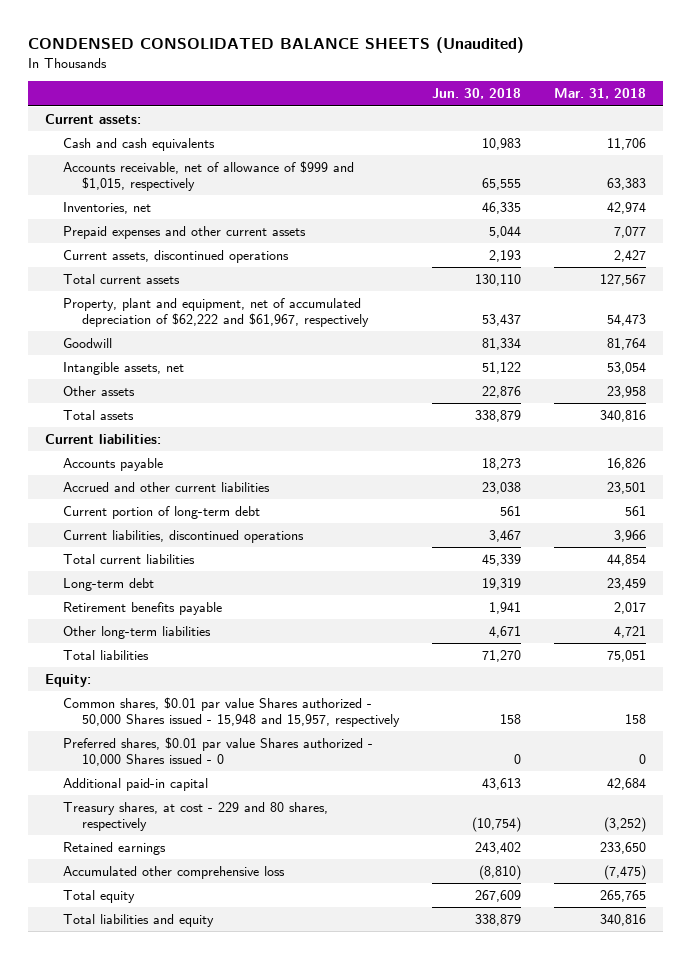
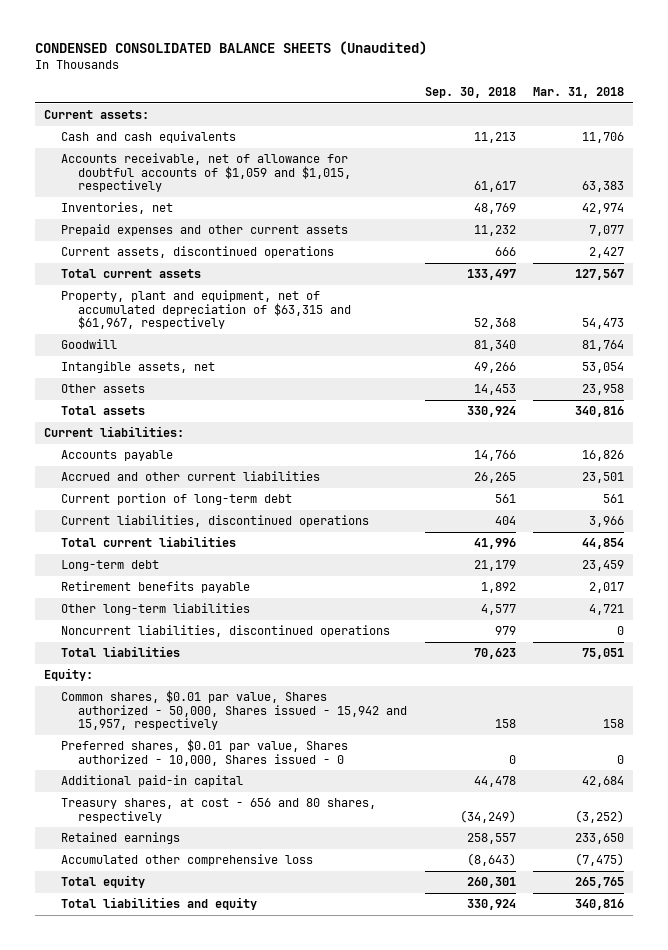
[432,88,522,100] Jun. 30, 2018 -> none
none -> [424,87,516,99] Sep. 30, 2018
[63,160,355,192] Accounts receivable, net of allowance of $999 and $1,015, respectively -> [61,153,352,193] Accounts receivable, net of allowance for doubtful accounts of $1,059 and $1,015, respectively
[63,297,369,328] Property, plant and equipment, net of accumulated depreciation of $62,222 and $61,967, respectively -> [61,290,352,330] Property, plant and equipment, net of accumulated depreciation of $63,315 and $61,967, respectively
none -> [61,625,391,638] Noncurrent liabilities, discontinued operations
[63,696,400,728] Common shares, $0.01 par value Shares authorized - 50,000 Shares issued - 15,948 and 15,957, respectively -> [61,690,408,731] Common shares, $0.01 par value, Shares authorized - 50,000, Shares issued - 15,942 and 15,957, respectively
[63,736,374,767] Preferred shares, $0.01 par value Shares authorized - 10,000 Shares issued - 0 -> [61,739,349,766] Preferred shares, $0.01 par value, Shares authorized - 10,000, Shares issued - 0
[63,801,329,832] Treasury shares, at cost - 229 and 80 shares, respectively -> [61,798,377,823] Treasury shares, at cost - 656 and 80 shares, respectively

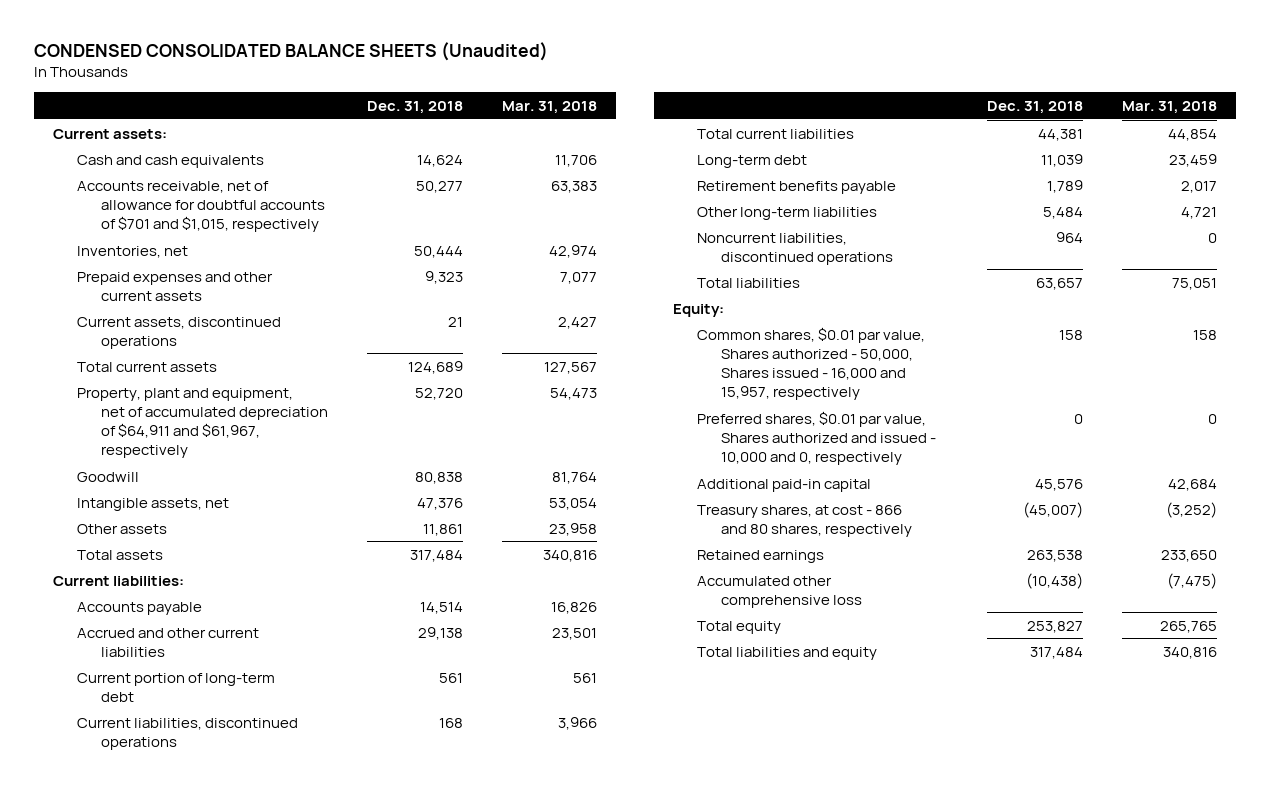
[424,87,516,99] Sep. 30, 2018 -> none
none -> [366,100,463,114] Dec. 31, 2018
[61,153,352,193] Accounts receivable, net of allowance for doubtful accounts of $1,059 and $1,015, respectively -> [76,180,325,233] Accounts receivable, net of allowance for doubtful accounts of $701 and $1,015, respectively
[61,290,352,330] Property, plant and equipment, net of accumulated depreciation of $63,315 and $61,967, respectively -> [76,387,328,459] Property, plant and equipment, net of accumulated depreciation of $64,911 and $61,967, respectively
[61,690,408,731] Common shares, $0.01 par value, Shares authorized - 50,000, Shares issued - 15,942 and 15,957, respectively -> [696,326,925,401] Common shares, $0.01 par value, Shares authorized - 50,000, Shares issued - 16,000 and 15,957, respectively
[61,739,349,766] Preferred shares, $0.01 par value, Shares authorized - 10,000, Shares issued - 0 -> [696,410,936,466] Preferred shares, $0.01 par value, Shares authorized and issued - 10,000 and 0, respectively
[61,798,377,823] Treasury shares, at cost - 656 and 80 shares, respectively -> [696,504,912,537] Treasury shares, at cost - 866 and 80 shares, respectively

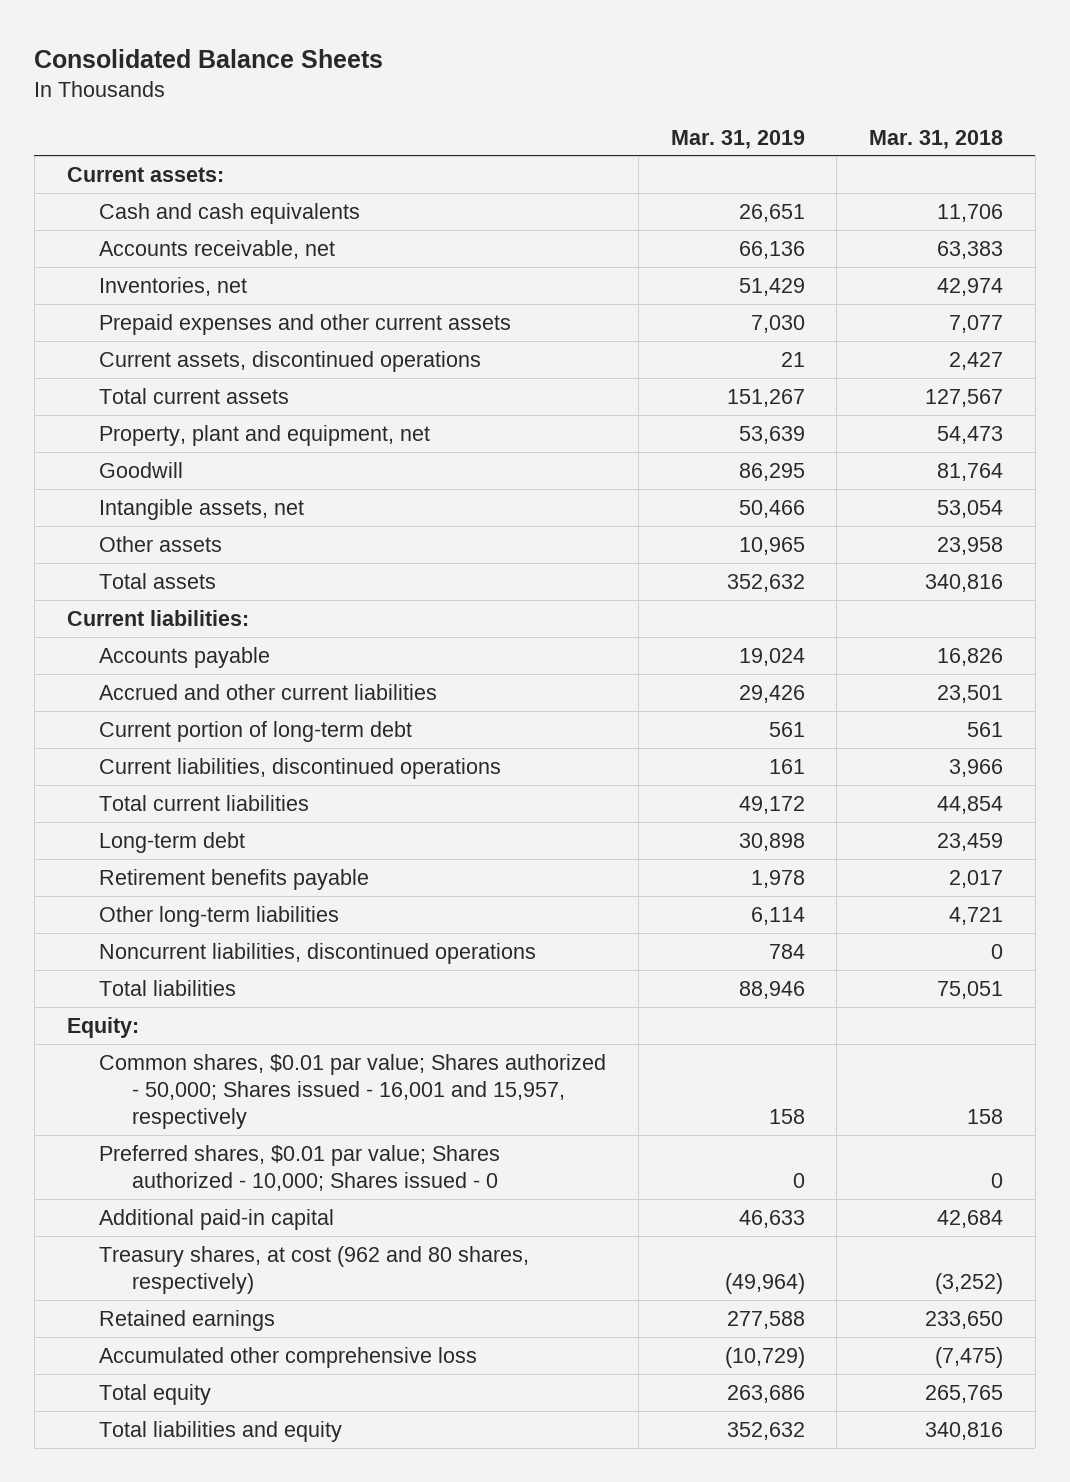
[33,42,548,62] CONDENSED CONSOLIDATED BALANCE SHEETS (Unaudited) -> [34,49,384,69] Consolidated Balance Sheets
[366,100,463,114] Dec. 31, 2018 -> none
none -> [670,129,805,149] Mar. 31, 2019
[76,180,325,233] Accounts receivable, net of allowance for doubtful accounts of $701 and $1,015, respectively -> [99,239,336,259] Accounts receivable, net
[76,387,328,459] Property, plant and equipment, net of accumulated depreciation of $64,911 and $61,967, respectively -> [99,424,431,446] Property, plant and equipment, net
[696,326,925,401] Common shares, $0.01 par value, Shares authorized - 50,000, Shares issued - 16,000 and 15,957, respectively -> [99,1053,607,1129] Common shares, $0.01 par value; Shares authorized - 50,000; Shares issued - 16,001 and 15,957, respectively
[696,410,936,466] Preferred shares, $0.01 par value, Shares authorized and issued - 10,000 and 0, respectively -> [99,1144,501,1191] Preferred shares, $0.01 par value; Shares authorized - 10,000; Shares issued - 0
[696,504,912,537] Treasury shares, at cost - 866 and 80 shares, respectively -> [99,1245,530,1294] Treasury shares, at cost (962 and 80 shares, respectively)

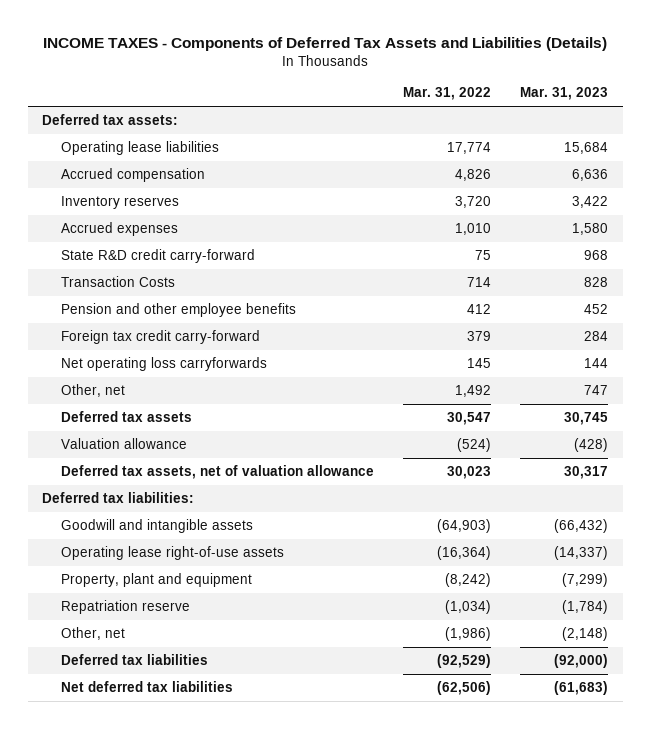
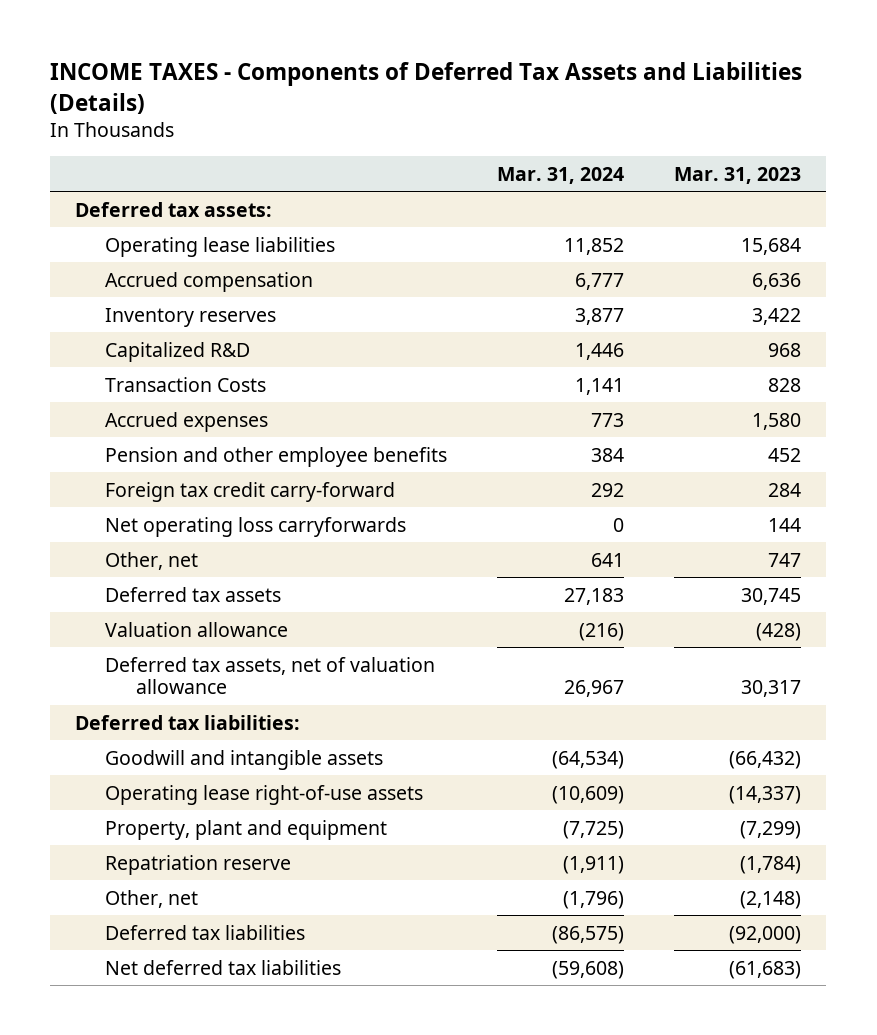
[402,87,491,101] Mar. 31, 2022 -> none
none -> [497,166,625,184] Mar. 31, 2024
[60,248,255,263] State R&D credit carry-forward -> [105,341,251,362] Capitalized R&D
[60,221,178,236] Accrued expenses -> [105,411,269,432] Accrued expenses

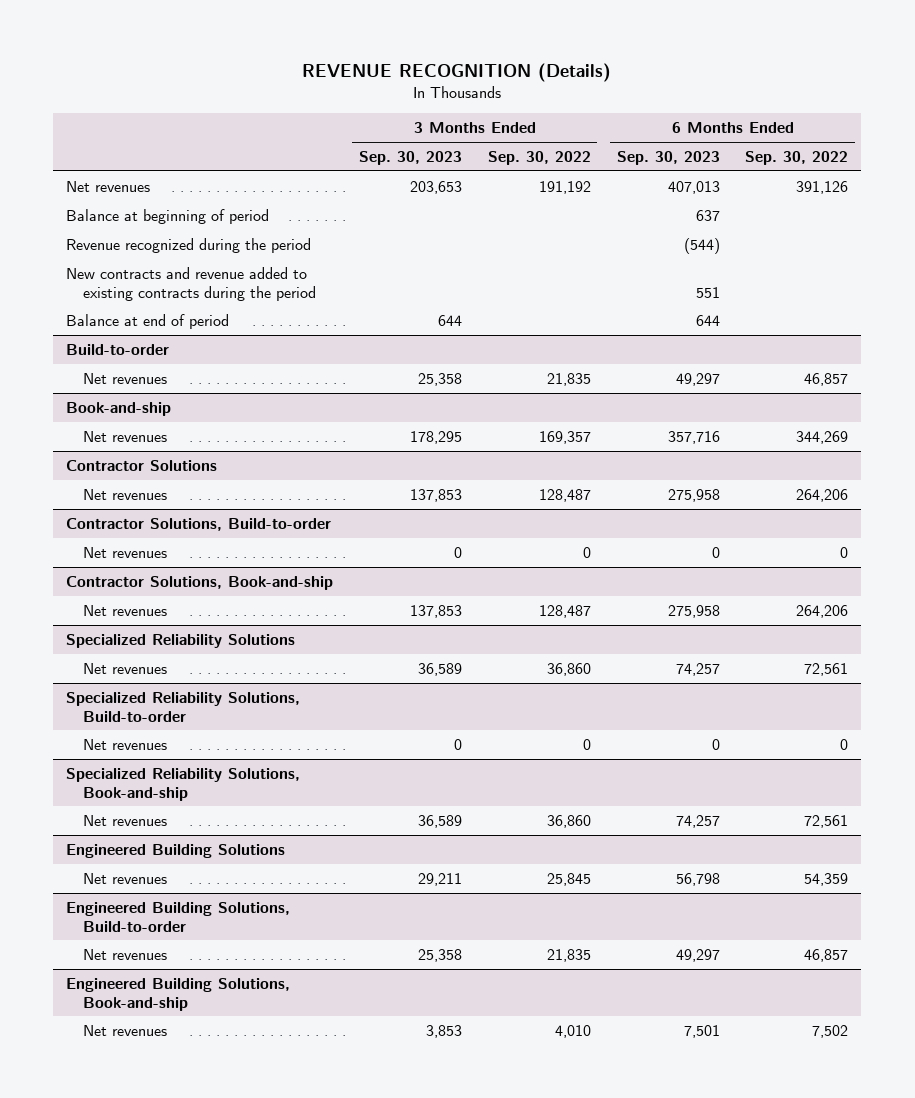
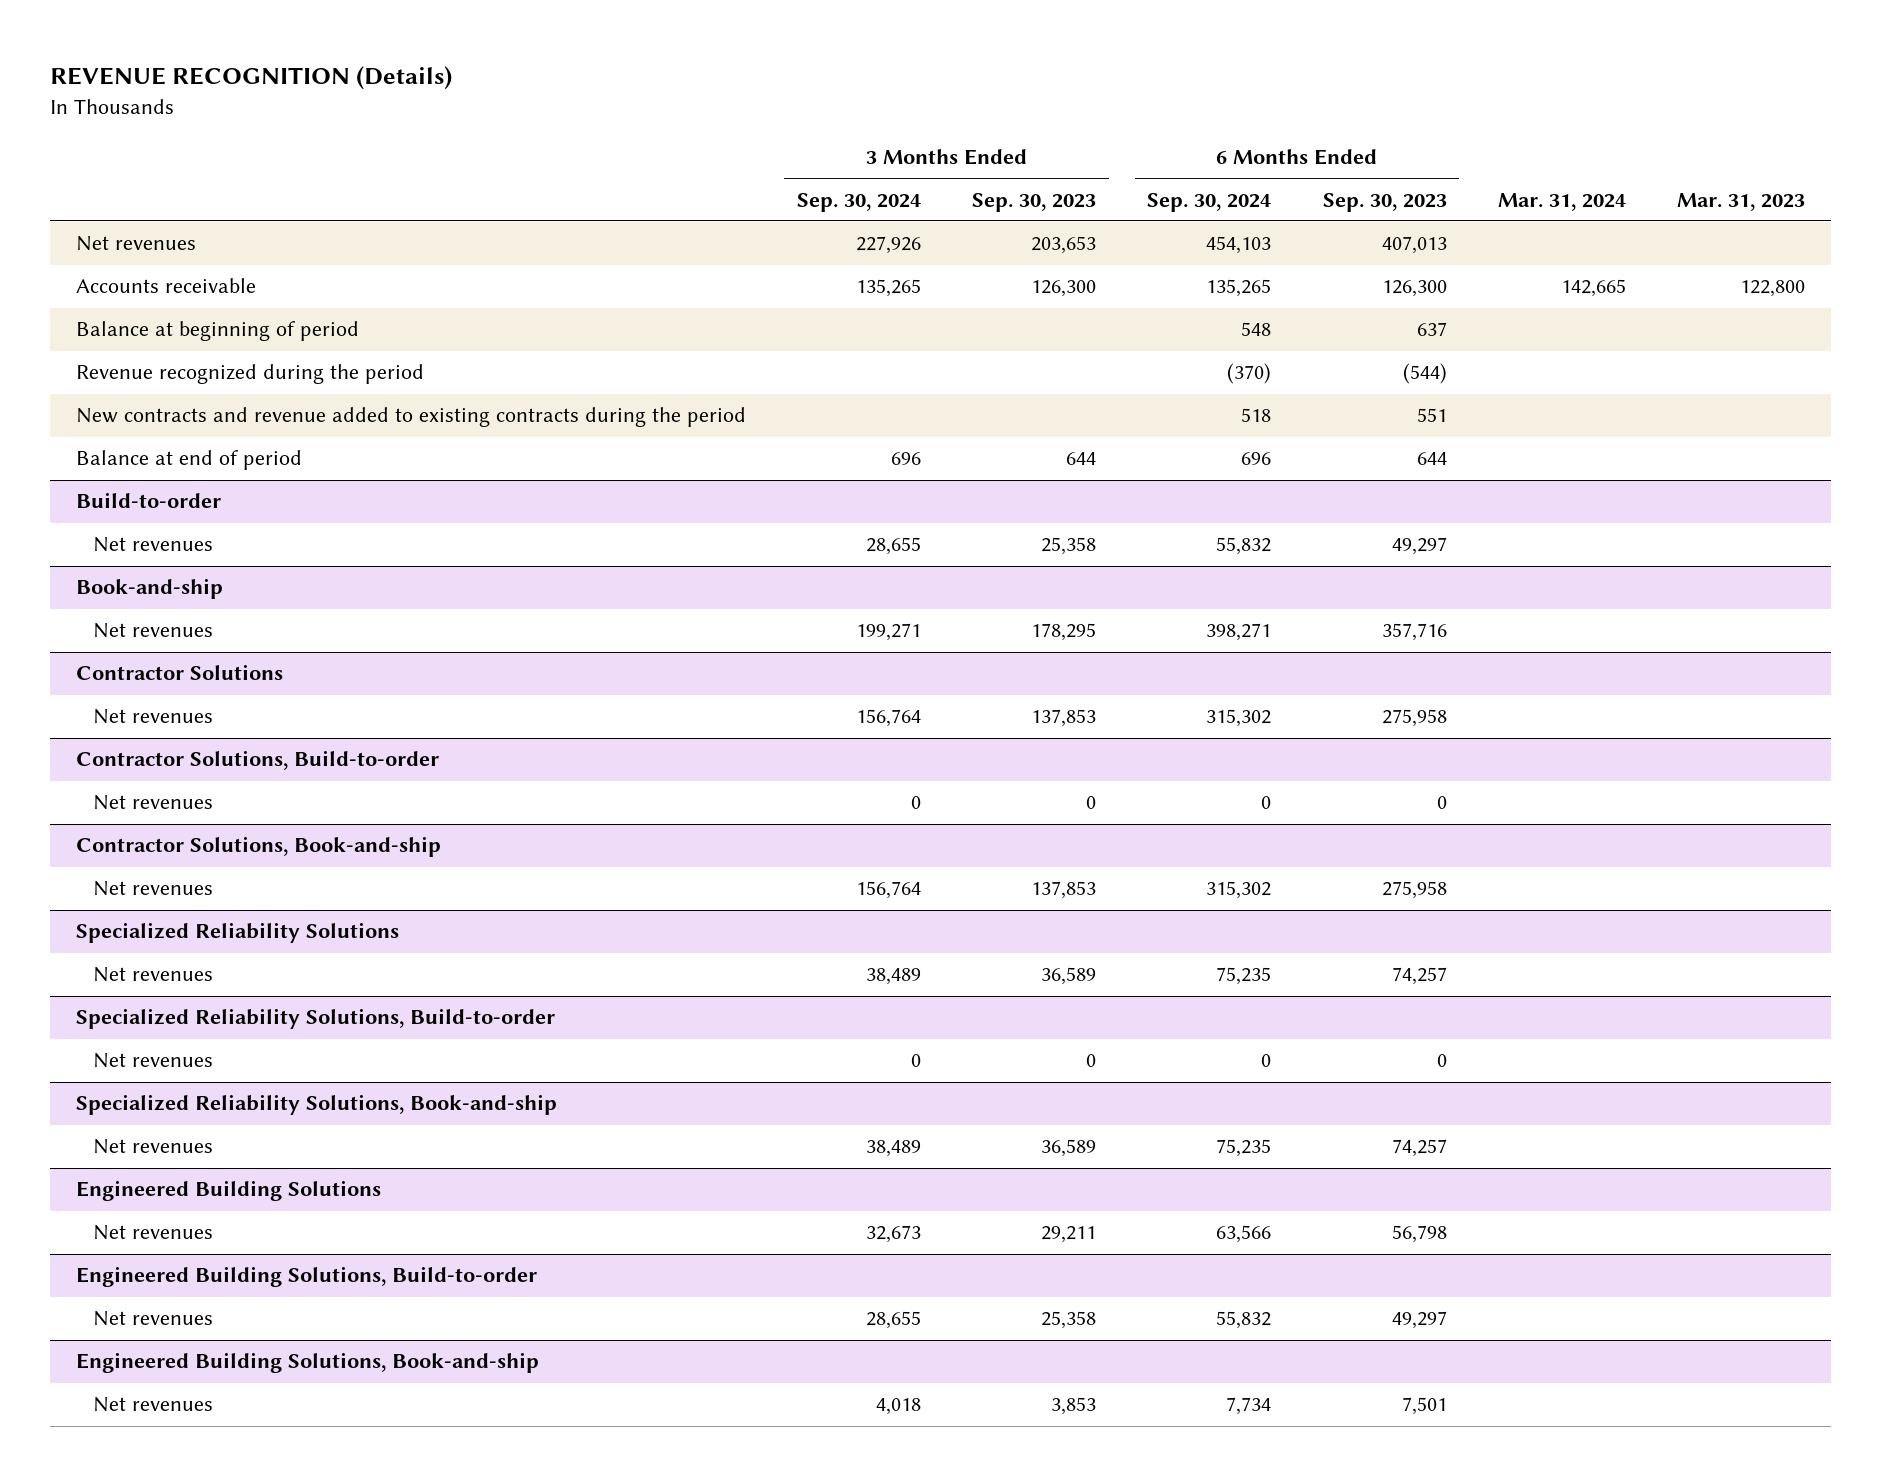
[487,150,591,165] Sep. 30, 2022 -> none
[745,150,849,165] Sep. 30, 2022 -> none
none -> [796,192,921,212] Sep. 30, 2024
none -> [1147,192,1272,212] Sep. 30, 2024
none -> [1497,192,1626,211] Mar. 31, 2024
none -> [1677,192,1806,211] Mar. 31, 2023
none -> [75,278,256,294] Accounts receivable

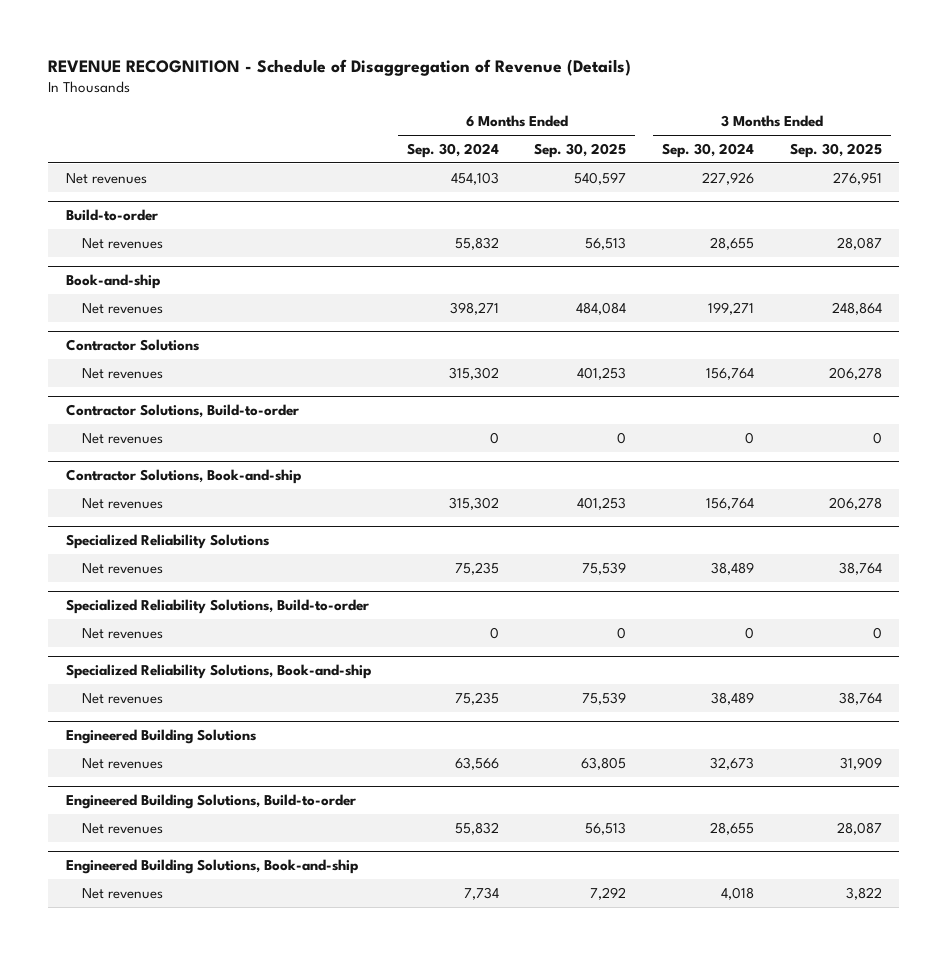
[50,66,453,91] REVENUE RECOGNITION (Details) -> [48,58,632,76] REVENUE RECOGNITION - Schedule of Disaggregation of Revenue (Details)
[972,192,1097,212] Sep. 30, 2023 -> none
[1322,192,1447,212] Sep. 30, 2023 -> none
[1497,192,1626,211] Mar. 31, 2024 -> none
[1677,192,1806,211] Mar. 31, 2023 -> none
none -> [534,142,627,158] Sep. 30, 2025
none -> [789,142,882,158] Sep. 30, 2025
[75,278,256,294] Accounts receivable -> none
[75,321,359,342] Balance at beginning of period -> none
[75,364,424,385] Revenue recognized during the period -> none
[75,407,746,428] New contracts and revenue added to existing contracts during the period -> none
[75,450,302,471] Balance at end of period -> none

